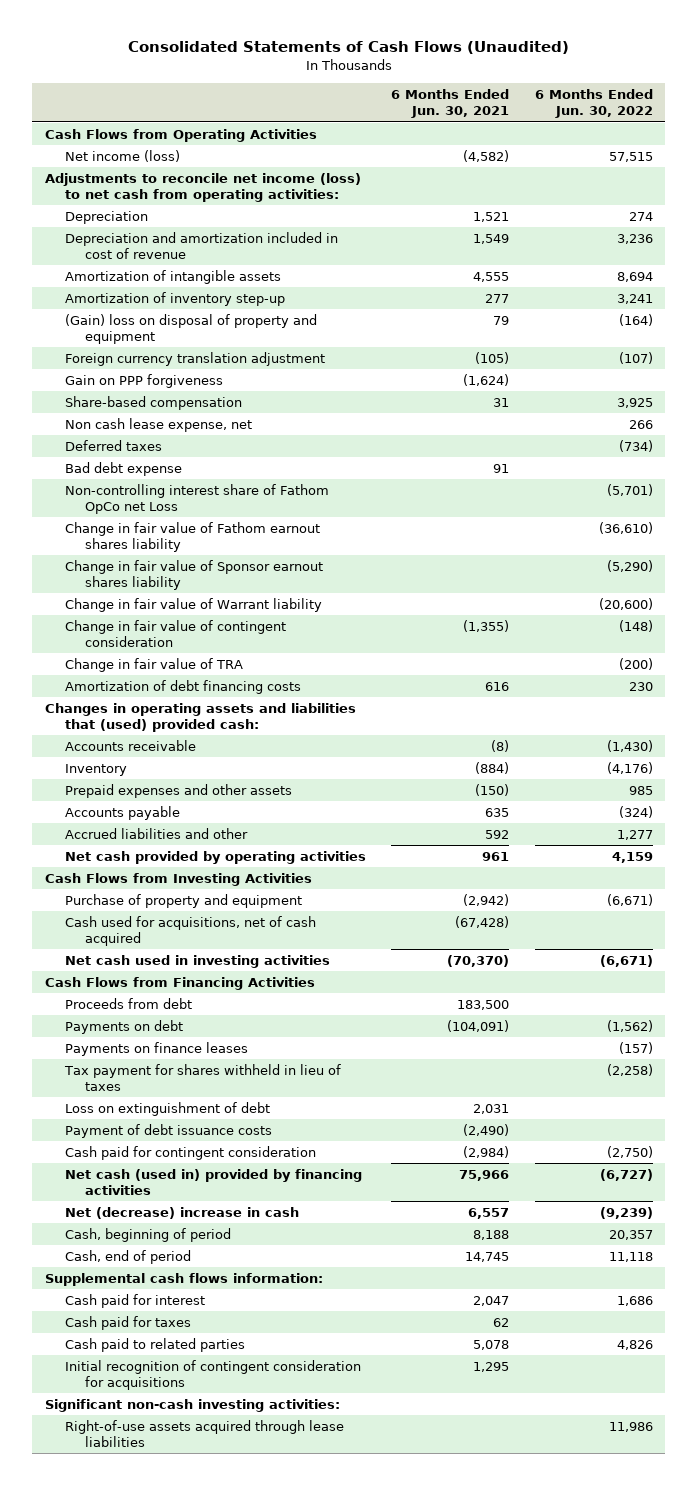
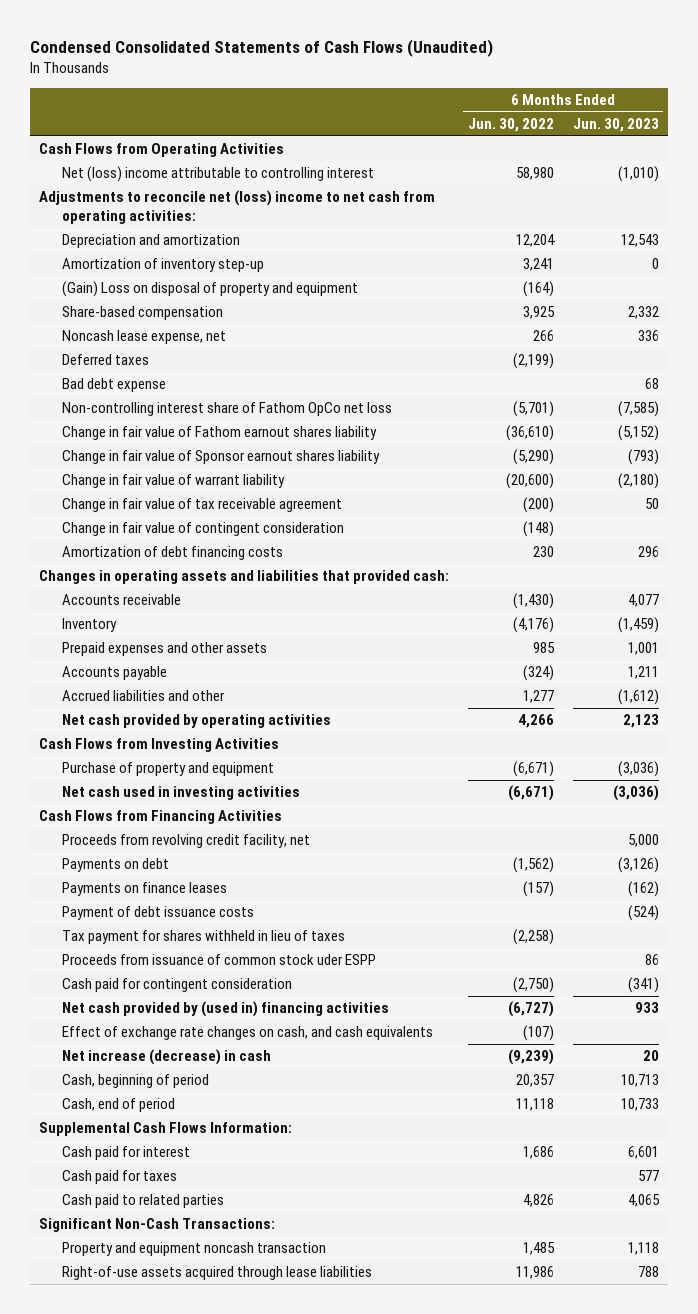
[127,41,569,55] Consolidated Statements of Cash Flows (Unaudited) -> [29,38,493,57] Condensed Consolidated Statements of Cash Flows (Unaudited)
[391,89,510,119] 6 Months Ended Jun. 30, 2021 -> none
none -> [572,118,659,133] Jun. 30, 2023
[64,210,148,224] Depreciation -> none
[64,231,338,259] Depreciation and amortization included in cost of revenue -> none
[64,269,281,284] Amortization of intangible assets -> none
[64,149,180,162] Net income (loss) -> [61,166,374,183] Net (loss) income attributable to controlling interest
[608,151,653,162] 57,515 -> [515,167,554,181] 58,980
[44,172,361,202] Adjustments to reconcile net income (loss) to net cash from operating activities: -> [39,190,436,224] Adjustments to reconcile net (loss) income to net cash from operating activities:
none -> [61,234,240,249] Depreciation and amortization
[64,351,325,366] Foreign currency translation adjustment -> none
[64,373,223,388] Gain on PPP forgiveness -> none
[64,313,317,344] (Gain) loss on disposal of property and equipment -> [61,281,358,298] (Gain) Loss on disposal of property and equipment
[64,417,252,432] Non cash lease expense, net -> [61,330,226,345] Noncash lease expense, net
[618,439,653,452] (734) -> [512,353,554,370] (2,199)
[64,483,329,514] Non-controlling interest share of Fathom OpCo net Loss -> [61,402,392,417] Non-controlling interest share of Fathom OpCo net loss
[64,597,322,612] Change in fair value of Warrant liability -> [61,474,285,489] Change in fair value of warrant liability
none -> [61,498,342,513] Change in fair value of tax receivable agreement
[64,657,243,672] Change in fair value of TRA -> none
[44,702,356,732] Changes in operating assets and liabilities that (used) provided cash: -> [39,570,450,585] Changes in operating assets and liabilities that provided cash:
[611,851,653,863] 4,159 -> [517,714,554,729] 4,266
[64,915,316,946] Cash used for acquisitions, net of cash acquired -> none
[64,997,192,1009] Proceeds from debt -> none
none -> [61,834,310,849] Proceeds from revolving credit facility, net
[64,1101,270,1116] Loss on extinguishment of debt -> none
[63,1063,341,1091] Tax payment for shares withheld in lieu of taxes -> [61,930,345,945] Tax payment for shares withheld in lieu of taxes
none -> [61,954,376,966] Proceeds from issuance of common stock uder ESPP
[64,1168,362,1195] Net cash (used in) provided by financing activities -> [61,1001,389,1018] Net cash provided by (used in) financing activities
none -> [61,1026,433,1041] Effect of exchange rate changes on cash, and cash equivalents
[64,1206,299,1219] Net (decrease) increase in cash -> [61,1049,271,1066] Net increase (decrease) in cash
[44,1272,323,1286] Supplemental cash flows information: -> [39,1122,293,1137] Supplemental Cash Flows Information:
[64,1359,361,1390] Initial recognition of contingent consideration for acquisitions -> none
[44,1398,340,1412] Significant non-cash investing activities: -> [39,1218,276,1233] Significant Non-Cash Transactions:
none -> [61,1242,326,1257] Property and equipment noncash transaction

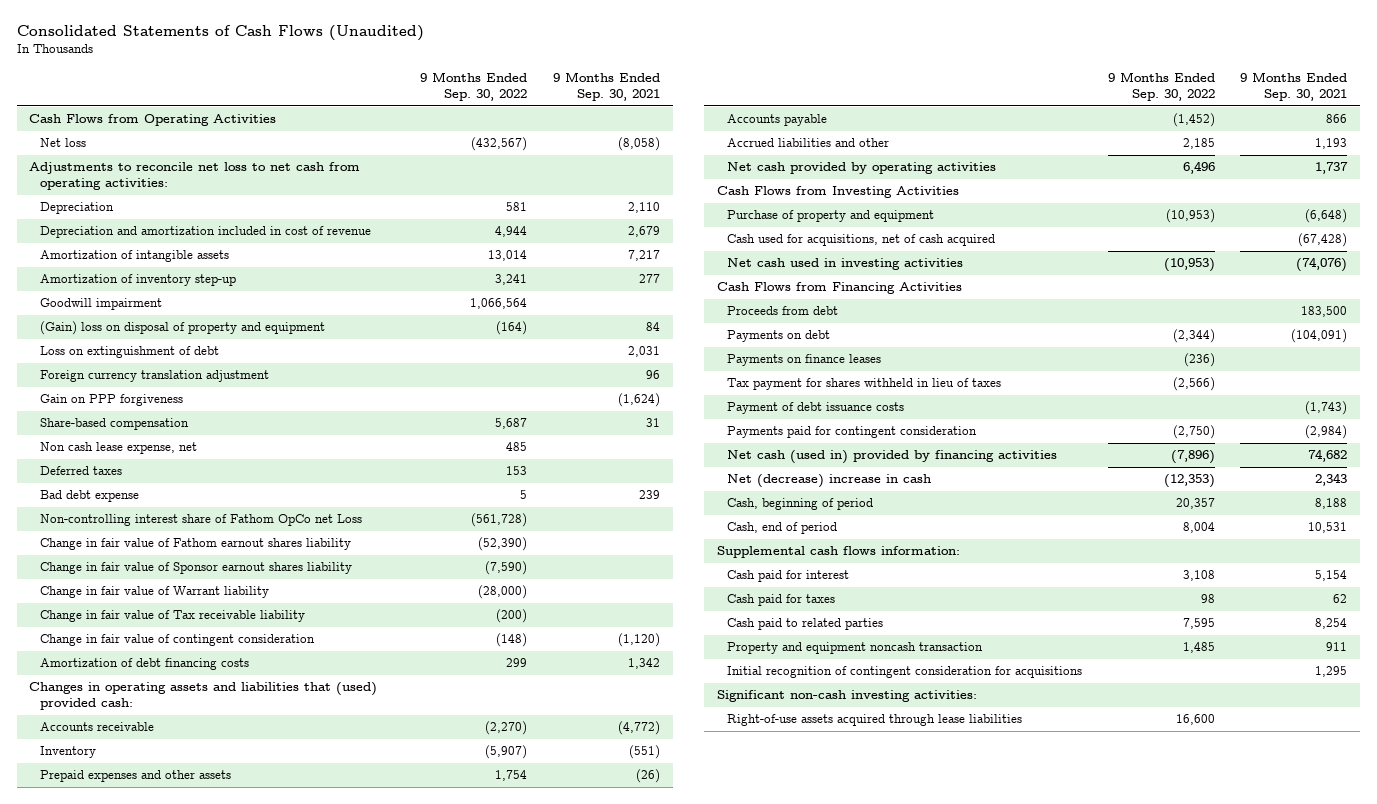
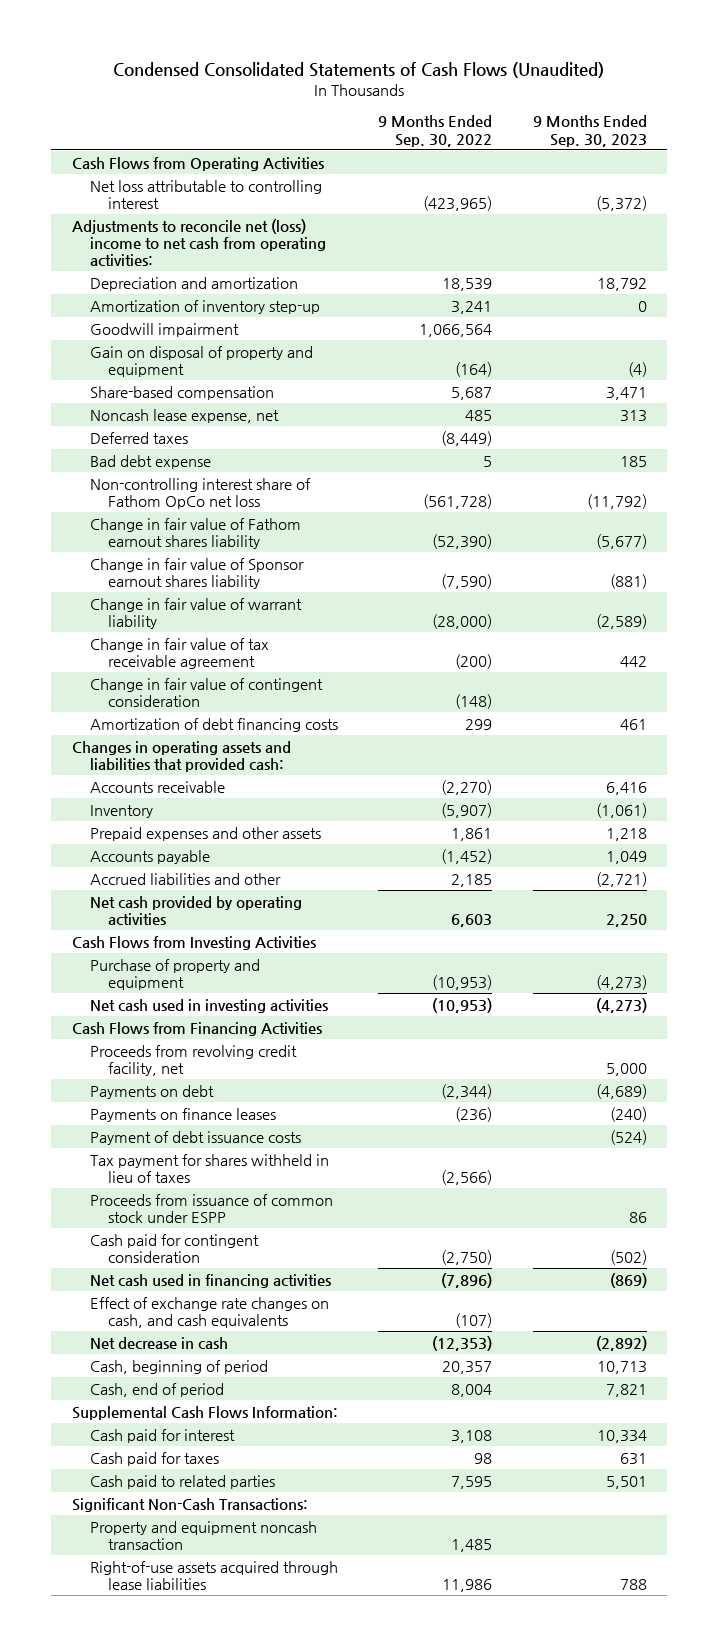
[16,25,424,42] Consolidated Statements of Cash Flows (Unaudited) -> [113,61,605,78] Condensed Consolidated Statements of Cash Flows (Unaudited)
[552,72,660,102] 9 Months Ended Sep. 30, 2021 -> none
none -> [532,115,647,147] 9 Months Ended Sep. 30, 2023
[39,202,114,215] Depreciation -> none
[39,226,371,239] Depreciation and amortization included in cost of revenue -> none
[39,250,229,263] Amortization of intangible assets -> none
[39,138,86,148] Net loss -> [89,179,322,209] Net loss attributable to controlling interest
[471,137,528,152] (432,567) -> [423,195,493,211] (423,965)
[29,162,361,191] Adjustments to reconcile net loss to net cash from operating activities: -> [71,218,326,267] Adjustments to reconcile net (loss) income to net cash from operating activities:
none -> [89,276,298,291] Depreciation and amortization
[39,346,219,359] Loss on extinguishment of debt -> none
[39,370,269,383] Foreign currency translation adjustment -> none
[39,394,183,407] Gain on PPP forgiveness -> none
[39,321,325,336] (Gain) loss on disposal of property and equipment -> [89,345,313,377] Gain on disposal of property and equipment
[39,442,197,455] Non cash lease expense, net -> [89,408,279,423] Noncash lease expense, net
[506,466,528,476] 153 -> [441,430,493,446] (8,449)
[39,514,362,527] Non-controlling interest share of Fathom OpCo net Loss -> [89,477,311,509] Non-controlling interest share of Fathom OpCo net loss
[39,586,269,599] Change in fair value of Warrant liability -> [89,597,302,629] Change in fair value of warrant liability
[39,610,305,623] Change in fair value of Tax receivable liability -> [89,637,269,669] Change in fair value of tax receivable agreement
[29,682,378,711] Changes in operating assets and liabilities that (used) provided cash: -> [71,740,291,772] Changes in operating assets and liabilities that provided cash:
[495,770,528,782] 1,754 -> [451,827,493,841] 1,861
[1182,161,1215,175] 6,496 -> [451,913,493,927] 6,603
[727,234,996,247] Cash used for acquisitions, net of cash acquired -> none
[727,306,839,316] Proceeds from debt -> none
none -> [89,1044,297,1076] Proceeds from revolving credit facility, net
[727,378,1002,391] Tax payment for shares withheld in lieu of taxes -> [89,1153,329,1183] Tax payment for shares withheld in lieu of taxes
none -> [89,1193,333,1223] Proceeds from issuance of common stock under ESPP
[727,426,978,439] Payments paid for contingent consideration -> [89,1233,259,1263] Cash paid for contingent consideration
[727,450,1058,465] Net cash (used in) provided by financing activities -> [89,1273,331,1288] Net cash used in financing activities
none -> [89,1296,329,1328] Effect of exchange rate changes on cash, and cash equivalents
[727,474,932,489] Net (decrease) increase in cash -> [89,1336,228,1349] Net decrease in cash
[716,546,960,559] Supplemental cash flows information: -> [71,1405,338,1420] Supplemental Cash Flows Information:
none -> [71,1497,308,1512] Significant Non-Cash Transactions:
[727,666,1083,679] Initial recognition of contingent consideration for acquisitions -> none
[716,690,977,703] Significant non-cash investing activities: -> none
[1175,714,1215,726] 16,600 -> [442,1578,493,1592] 11,986

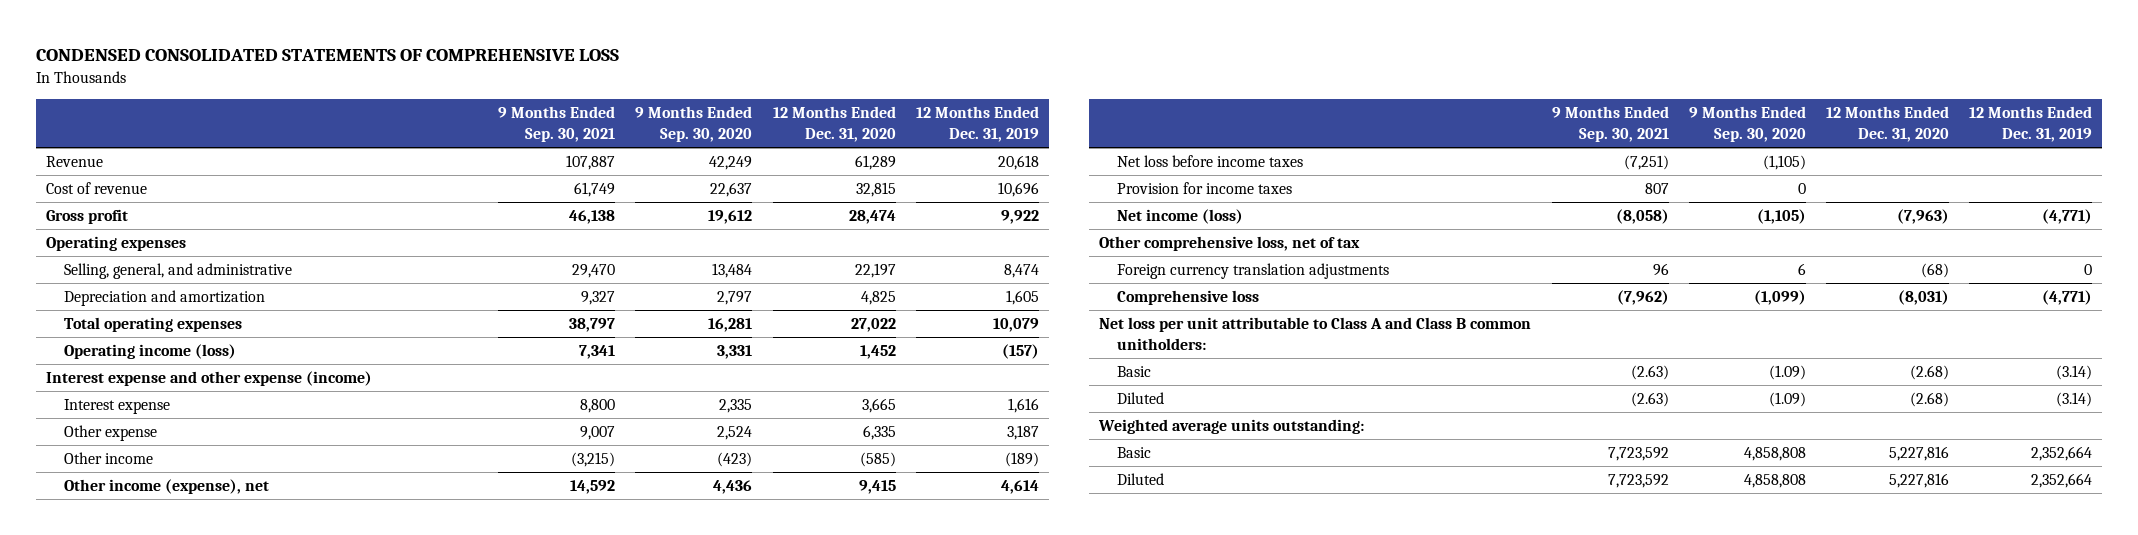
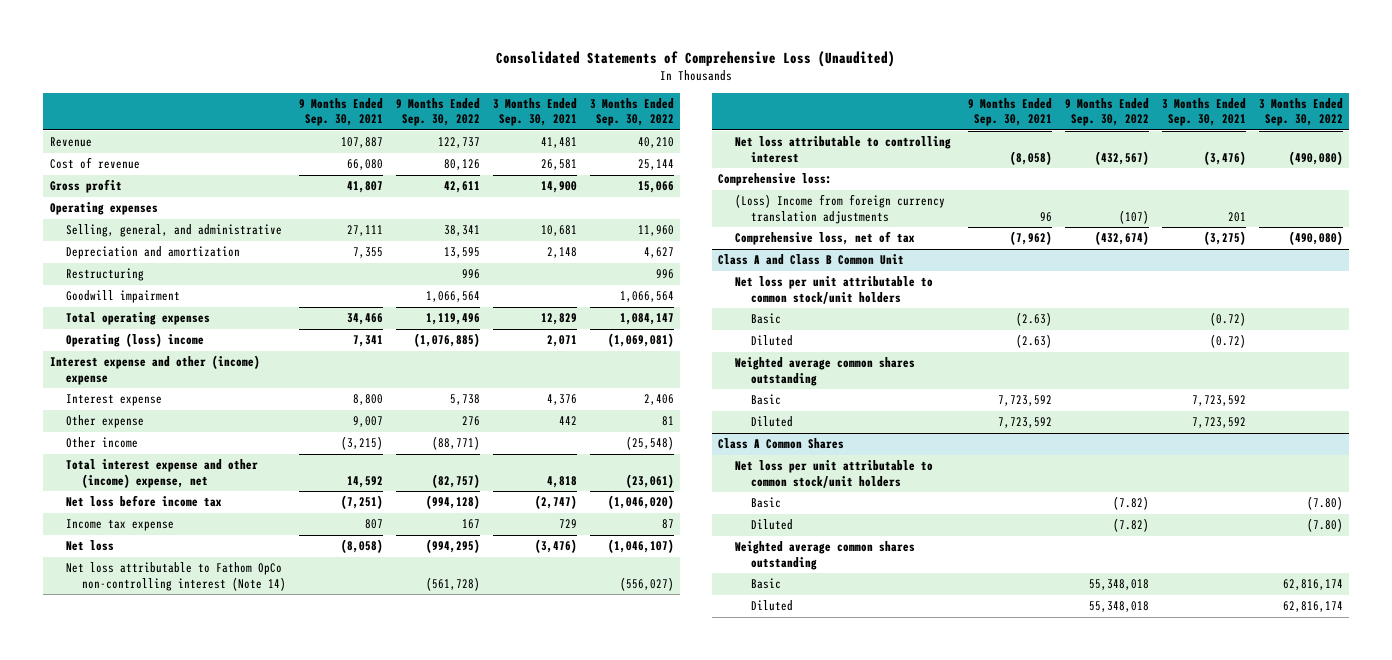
[36,49,620,62] CONDENSED CONSOLIDATED STATEMENTS OF COMPREHENSIVE LOSS -> [496,50,896,67] Consolidated Statements of Comprehensive Loss (Unaudited)
[635,106,753,142] 9 Months Ended Sep. 30, 2020 -> none
[772,106,896,142] 12 Months Ended Dec. 31, 2020 -> none
[915,106,1039,142] 12 Months Ended Dec. 31, 2019 -> none
none -> [396,98,481,127] 9 Months Ended Sep. 30, 2022
none -> [492,98,577,127] 3 Months Ended Sep. 30, 2021
none -> [589,98,674,127] 3 Months Ended Sep. 30, 2022
[574,182,616,198] 61,749 -> [347,159,384,171] 66,080
[569,210,616,225] 46,138 -> [347,181,384,194] 41,807
[572,264,616,279] 29,470 -> [347,225,384,237] 27,111
[581,291,616,306] 9,327 -> [353,247,384,259] 7,355
none -> [65,268,144,282] Restructuring
none -> [65,290,180,304] Goodwill impairment
[569,318,616,333] 38,797 -> [347,313,384,326] 34,466
[63,344,236,360] Operating income (loss) -> [65,333,204,348] Operating (loss) income
[46,371,373,387] Interest expense and other expense (income) -> [49,355,260,385] Interest expense and other (income) expense
[1099,236,1361,252] Other comprehensive loss, net of tax -> none
[63,479,269,495] Other income (expense), net -> [65,459,258,488] Total interest expense and other (income) expense, net
[1117,155,1304,168] Net loss before income taxes -> [65,495,222,508] Net loss before income tax
[1117,182,1293,195] Provision for income taxes -> [65,519,174,532] Income tax expense
none -> [65,540,114,552] Net loss
none -> [65,562,287,591] Net loss attributable to Fathom OpCo non-controlling interest (Note 14)
[1117,209,1244,225] Net income (loss) -> [734,136,951,163] Net loss attributable to controlling interest
none -> [718,173,833,187] Comprehensive loss:
[1117,263,1390,280] Foreign currency translation adjustments -> [734,194,945,224] (Loss) Income from foreign currency translation adjustments
[1117,290,1260,306] Comprehensive loss -> [734,231,915,246] Comprehensive loss, net of tax
none -> [718,254,905,266] Class A and Class B Common Unit
[1099,317,1532,350] Net loss per unit attributable to Class A and Class B common unitholders: -> [734,276,933,304] Net loss per unit attributable to common stock/unit holders
[1098,419,1365,435] Weighted average units outstanding: -> [734,357,915,386] Weighted average common shares outstanding
none -> [718,438,845,450] Class A Common Shares
none -> [734,460,933,488] Net loss per unit attributable to common stock/unit holders
none -> [751,497,782,509] Basic
none -> [751,519,794,531] Diluted
none -> [734,541,915,570] Weighted average common shares outstanding
none -> [751,578,782,590] Basic
none -> [751,600,794,612] Diluted

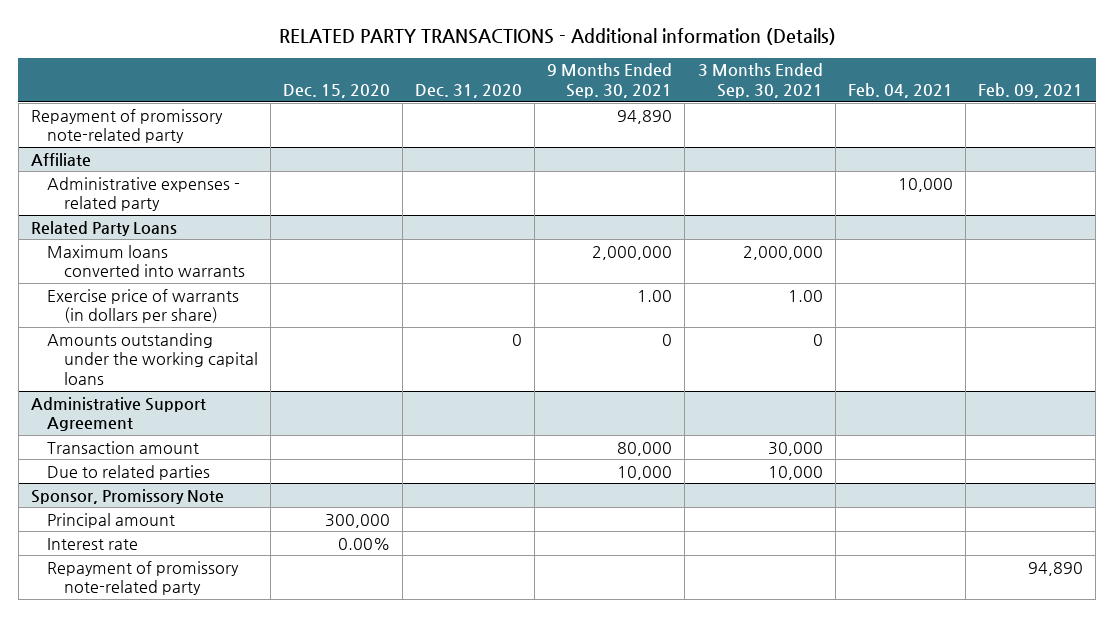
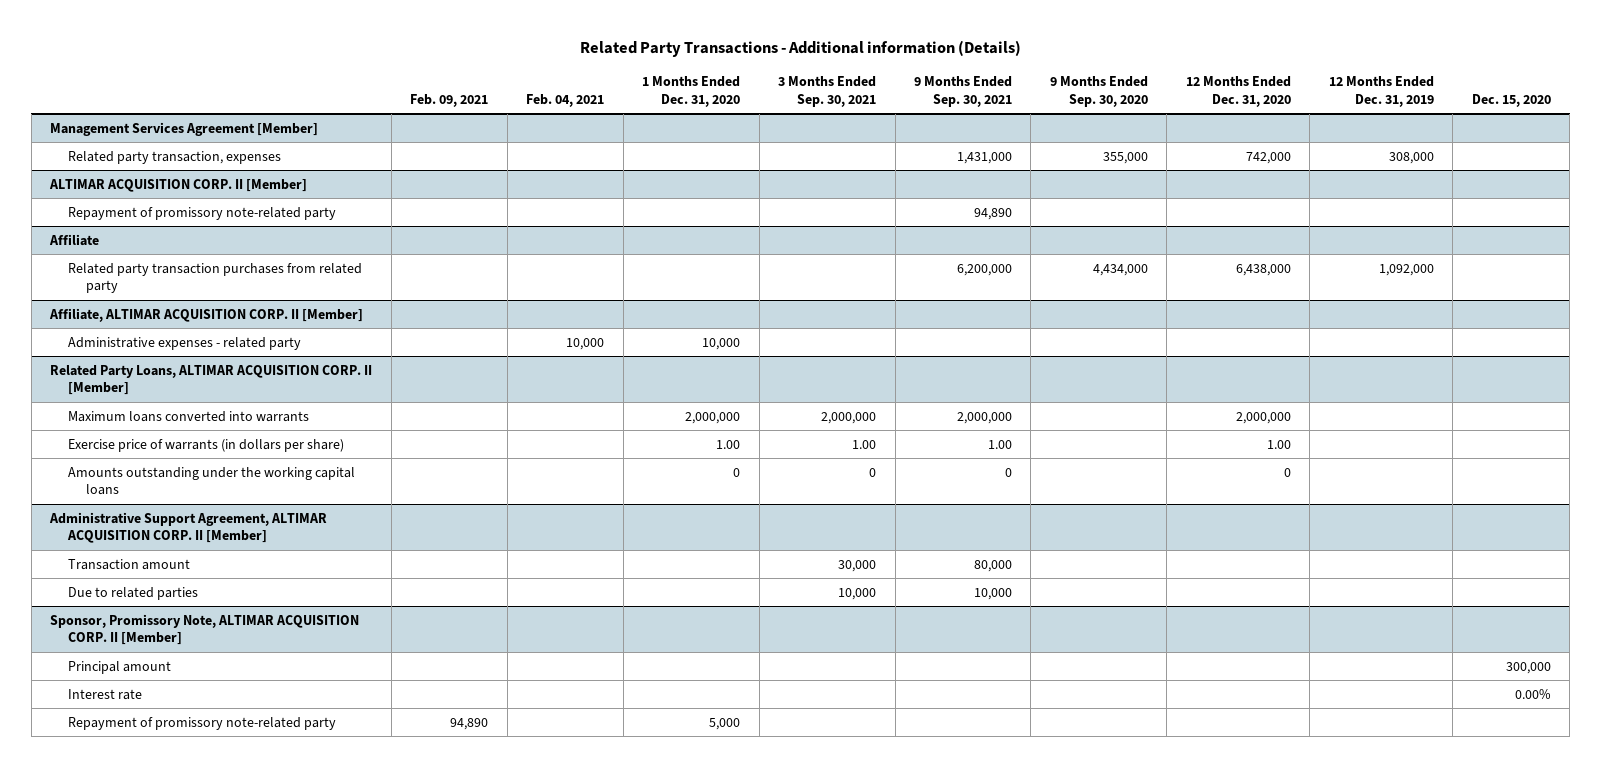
[278,28,836,46] RELATED PARTY TRANSACTIONS - Additional information (Details) -> [579,40,1021,58] Related Party Transactions - Additional information (Details)
[415,84,523,99] Dec. 31, 2020 -> none
none -> [642,76,741,107] 1 Months Ended Dec. 31, 2020
none -> [1049,76,1148,107] 9 Months Ended Sep. 30, 2020
none -> [1185,76,1291,107] 12 Months Ended Dec. 31, 2020
none -> [1328,76,1434,107] 12 Months Ended Dec. 31, 2019
none -> [50,121,319,136] Management Services Agreement [Member]
none -> [68,150,282,164] Related party transaction, expenses
none -> [49,178,308,192] ALTIMAR ACQUISITION CORP. II [Member]
none -> [68,262,363,294] Related party transaction purchases from related party
none -> [49,307,364,322] Affiliate, ALTIMAR ACQUISITION CORP. II [Member]
[30,220,177,236] Related Party Loans -> none
none -> [50,364,373,396] Related Party Loans, ALTIMAR ACQUISITION CORP. II [Member]
[30,396,206,432] Administrative Support Agreement -> none
none -> [49,511,328,544] Administrative Support Agreement, ALTIMAR ACQUISITION CORP. II [Member]
[30,488,224,504] Sponsor, Promissory Note -> none
none -> [50,613,360,646] Sponsor, Promissory Note, ALTIMAR ACQUISITION CORP. II [Member]

